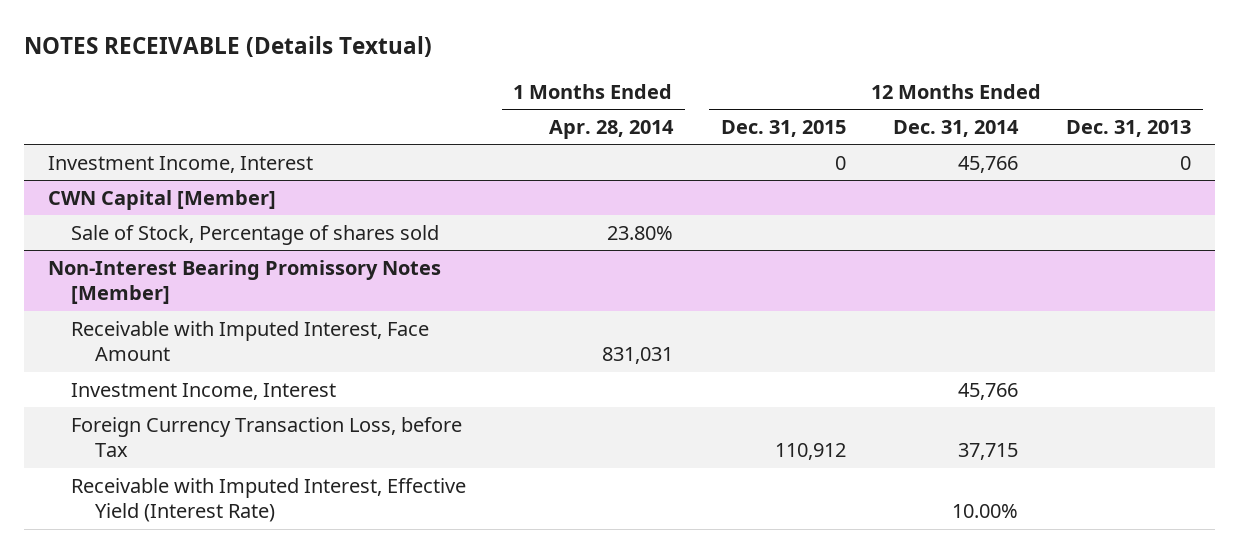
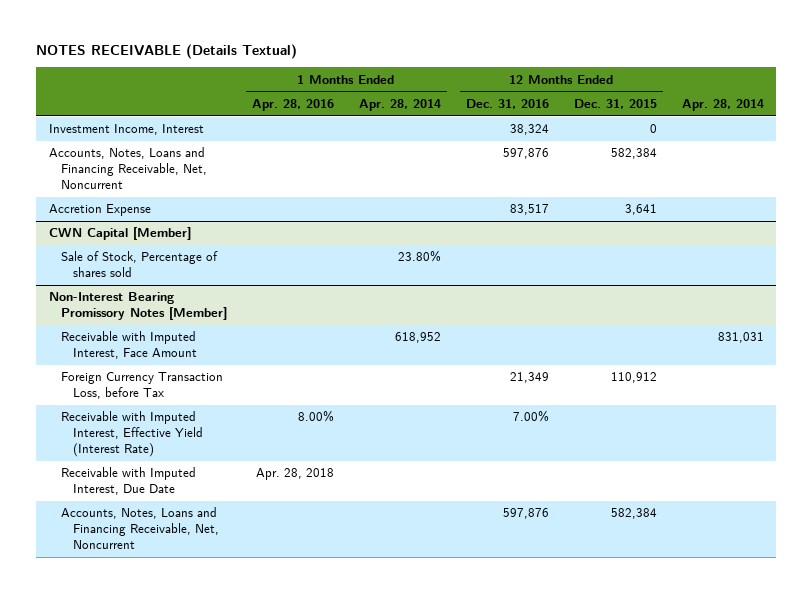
[893,119,1020,137] Dec. 31, 2014 -> none
[1066,119,1192,137] Dec. 31, 2013 -> none
none -> [251,98,334,111] Apr. 28, 2016
none -> [465,98,549,109] Dec. 31, 2016
none -> [681,98,764,111] Apr. 28, 2014
none -> [48,147,207,189] Accounts, Notes, Loans and Financing Receivable, Net, Noncurrent
none -> [48,204,151,217] Accretion Expense
[71,382,337,400] Investment Income, Interest -> none
[601,347,673,365] 831,031 -> [394,332,441,344] 618,952
none -> [60,467,196,496] Receivable with Imputed Interest, Due Date
none -> [60,507,219,549] Accounts, Notes, Loans and Financing Receivable, Net, Noncurrent

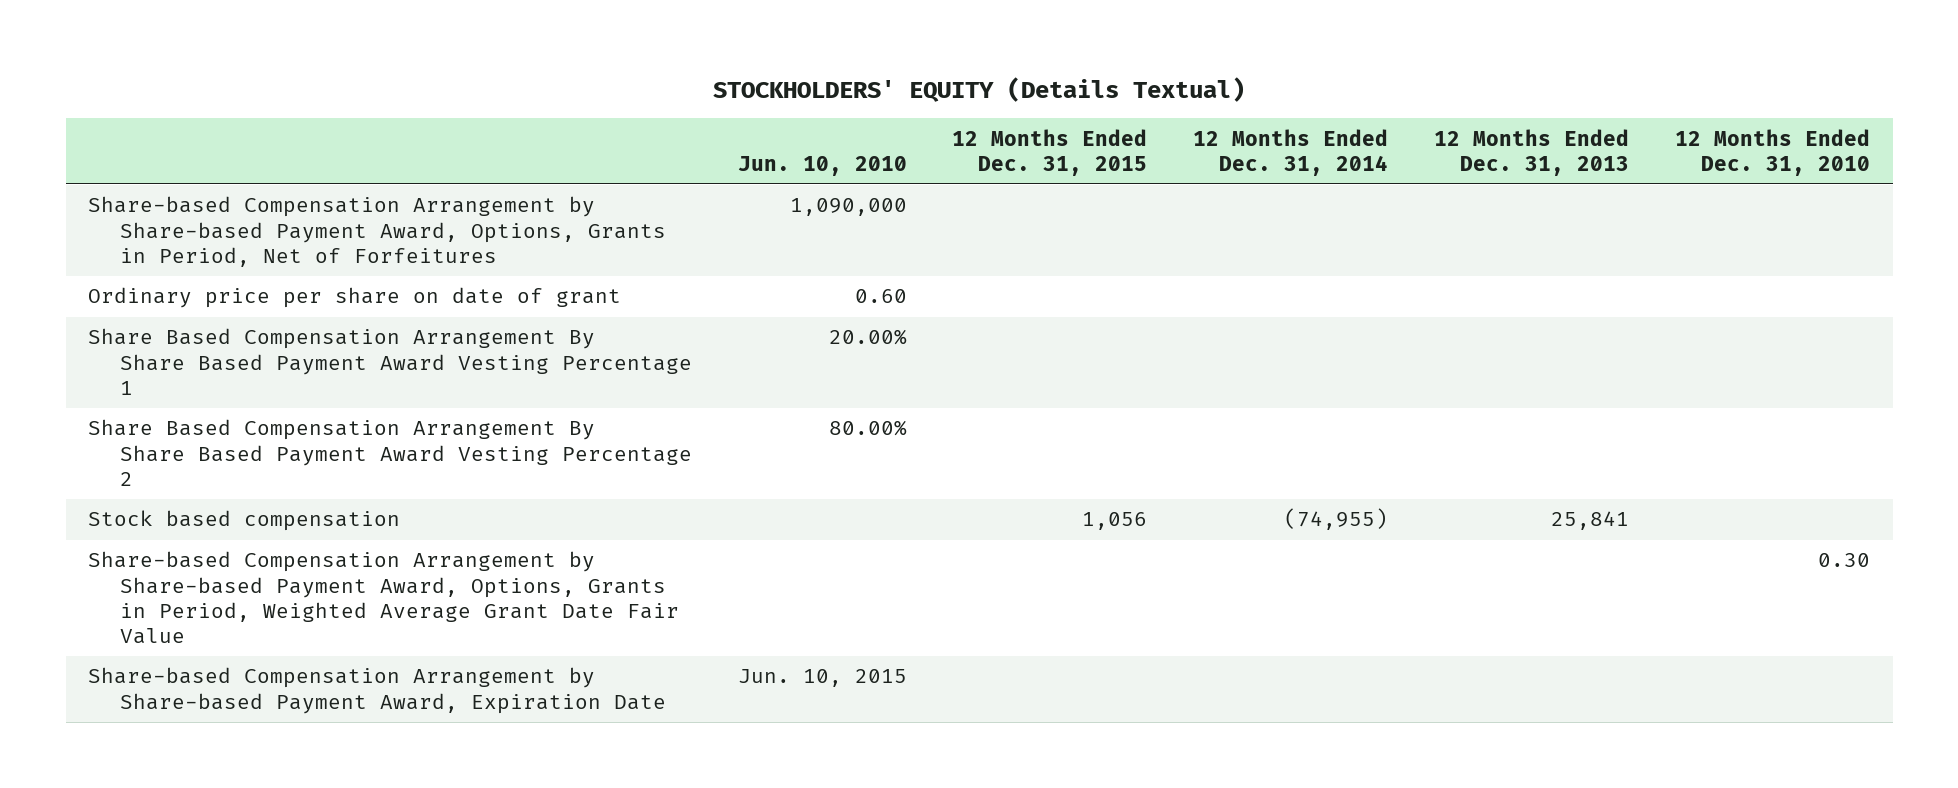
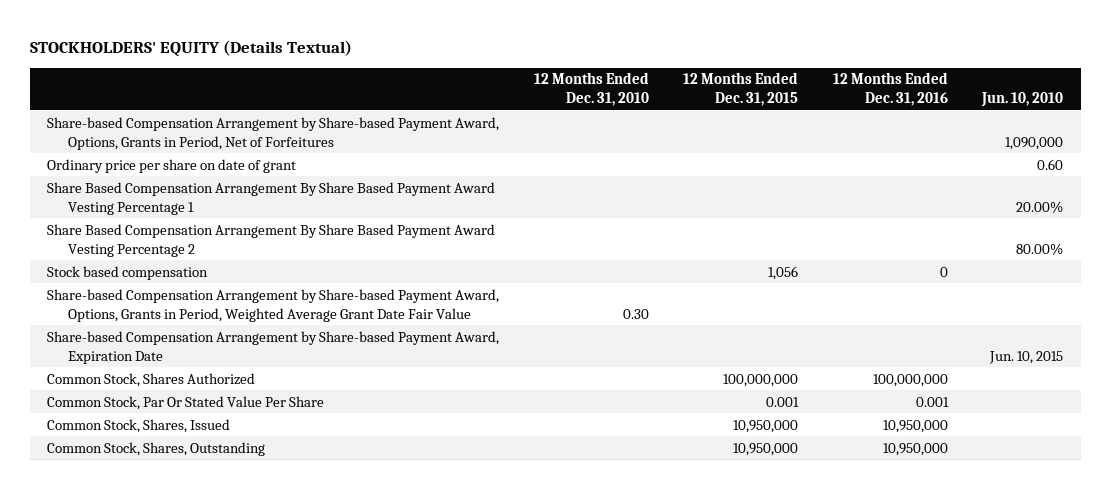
[1193,128,1389,176] 12 Months Ended Dec. 31, 2014 -> none
[1434,128,1630,176] 12 Months Ended Dec. 31, 2013 -> none
none -> [832,72,948,107] 12 Months Ended Dec. 31, 2016
none -> [47,372,256,387] Common Stock, Shares Authorized
none -> [47,395,325,410] Common Stock, Par Or Stated Value Per Share
none -> [47,418,231,433] Common Stock, Shares, Issued
none -> [47,441,266,456] Common Stock, Shares, Outstanding

